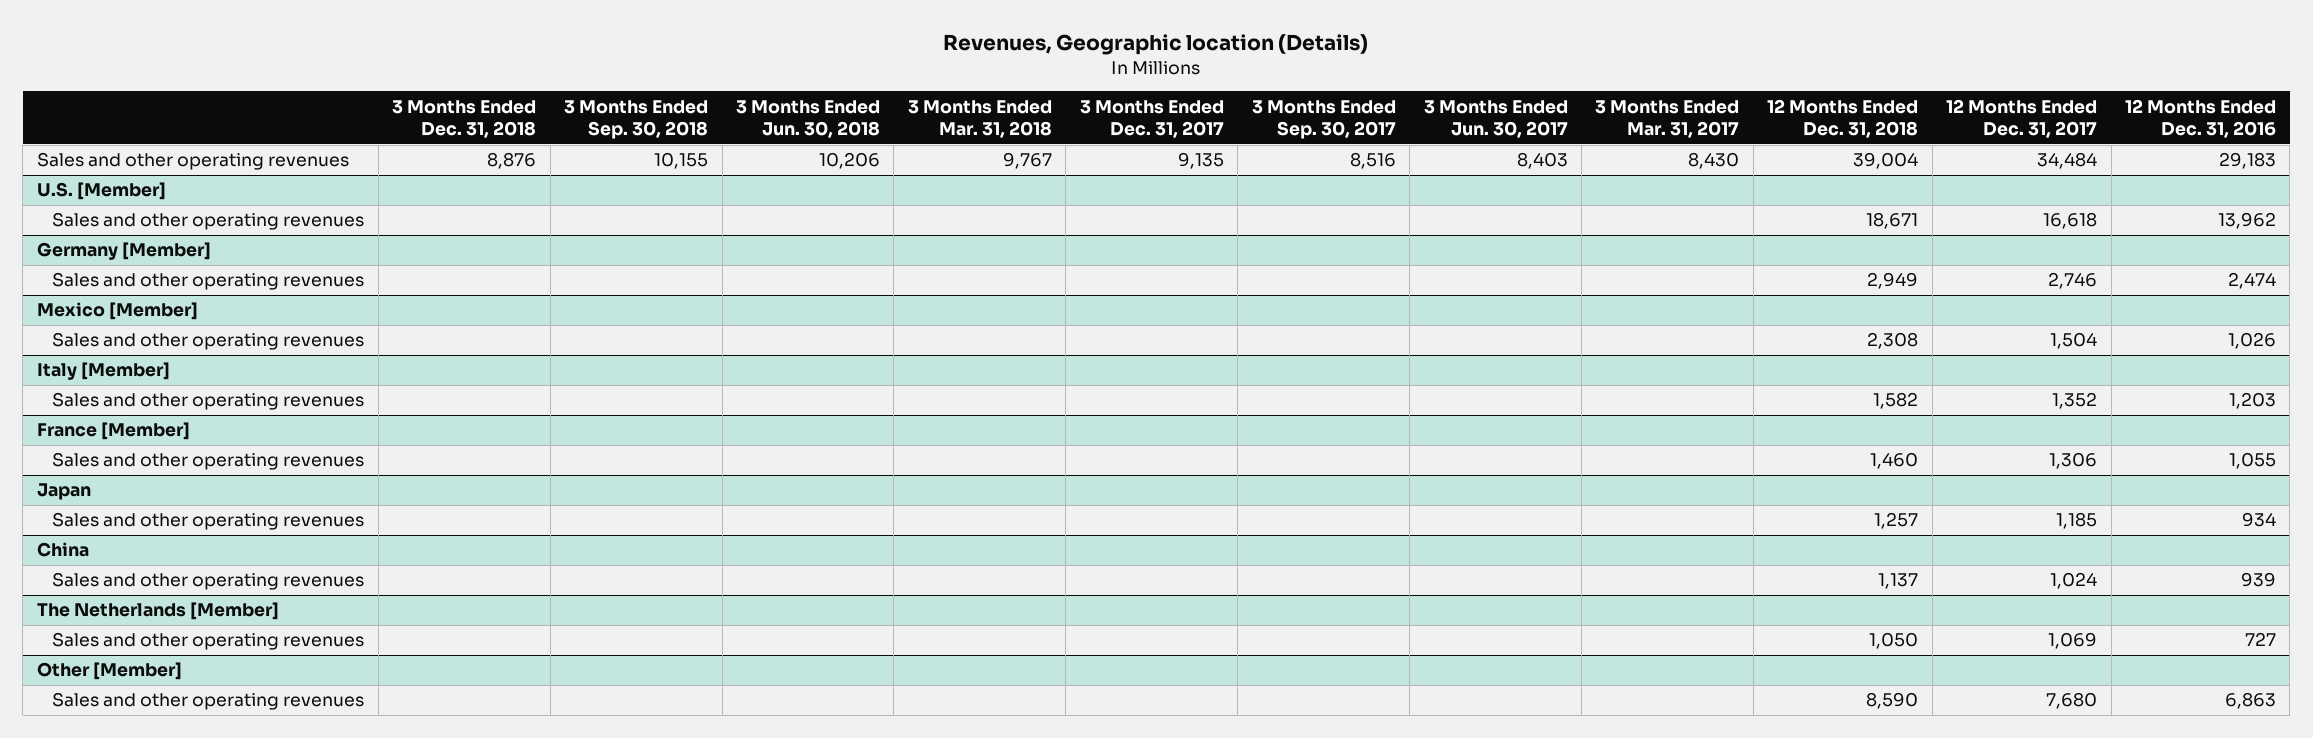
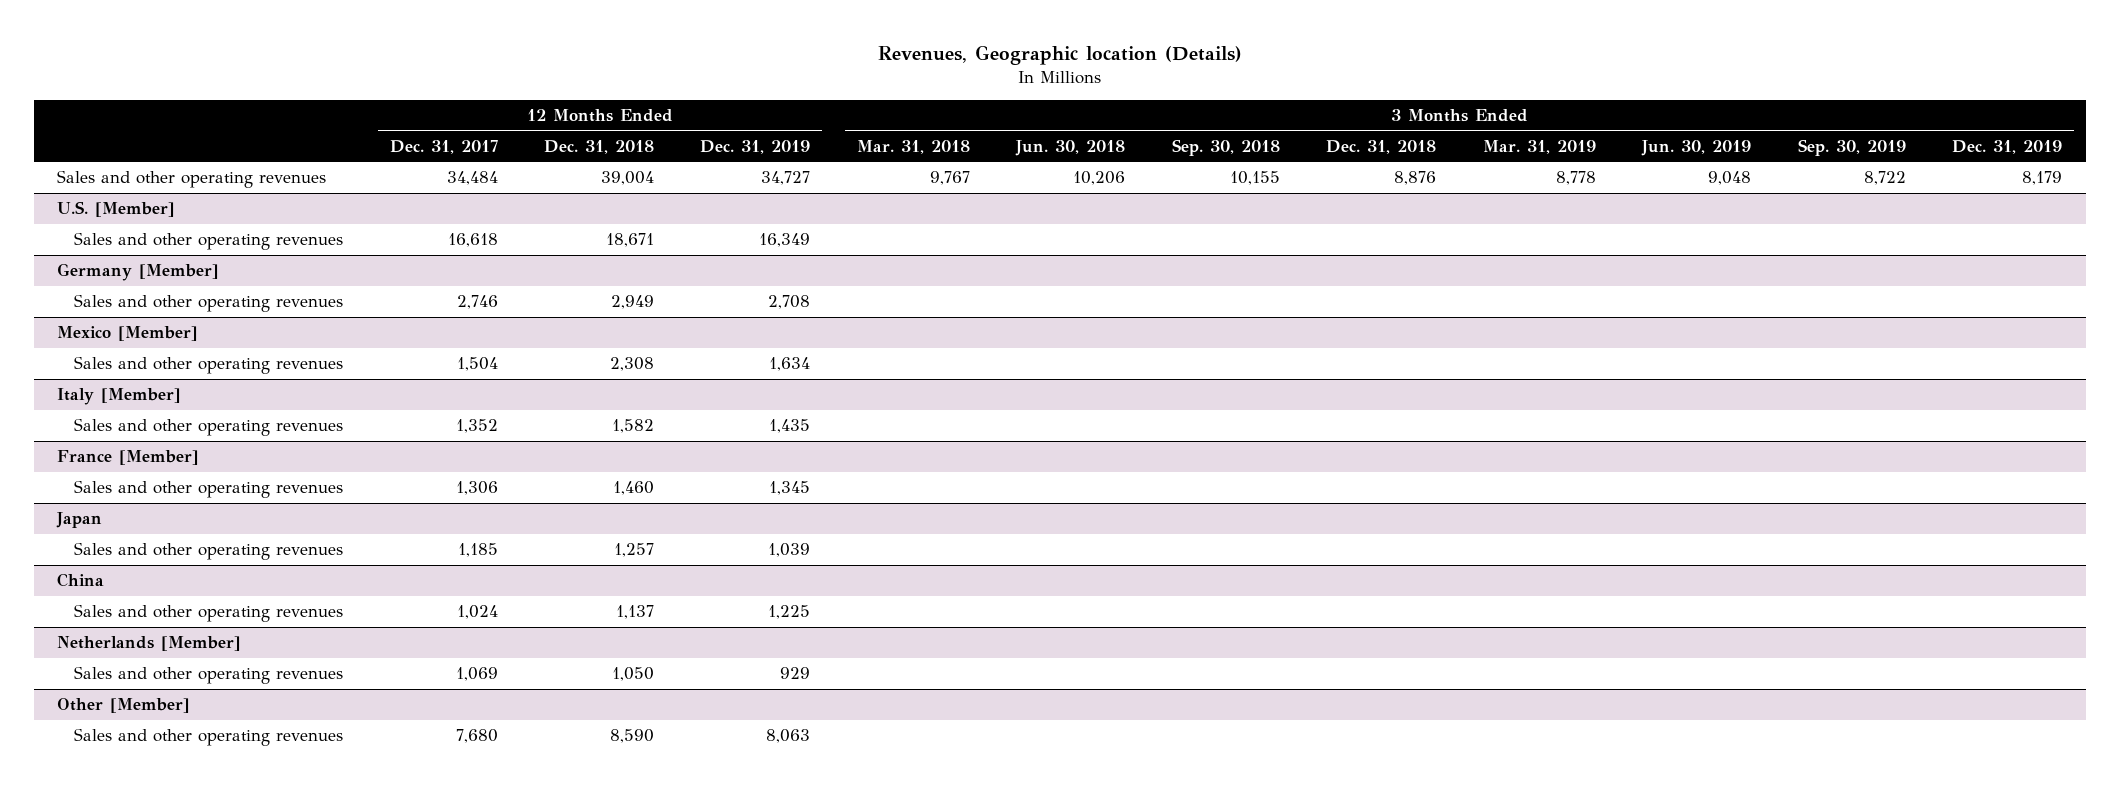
[1079,99,1224,139] 3 Months Ended Dec. 31, 2017 -> none
[1251,99,1396,140] 3 Months Ended Sep. 30, 2017 -> none
[1423,99,1568,139] 3 Months Ended Jun. 30, 2017 -> none
[1595,99,1740,139] 3 Months Ended Mar. 31, 2017 -> none
[2125,98,2277,139] 12 Months Ended Dec. 31, 2016 -> none
none -> [700,139,811,154] Dec. 31, 2019
none -> [1482,139,1596,154] Mar. 31, 2019
none -> [1641,139,1752,156] Jun. 30, 2019
none -> [1797,138,1906,156] Sep. 30, 2019
none -> [1952,139,2063,154] Dec. 31, 2019
[36,602,279,621] The Netherlands [Member] -> [57,636,242,652] Netherlands [Member]

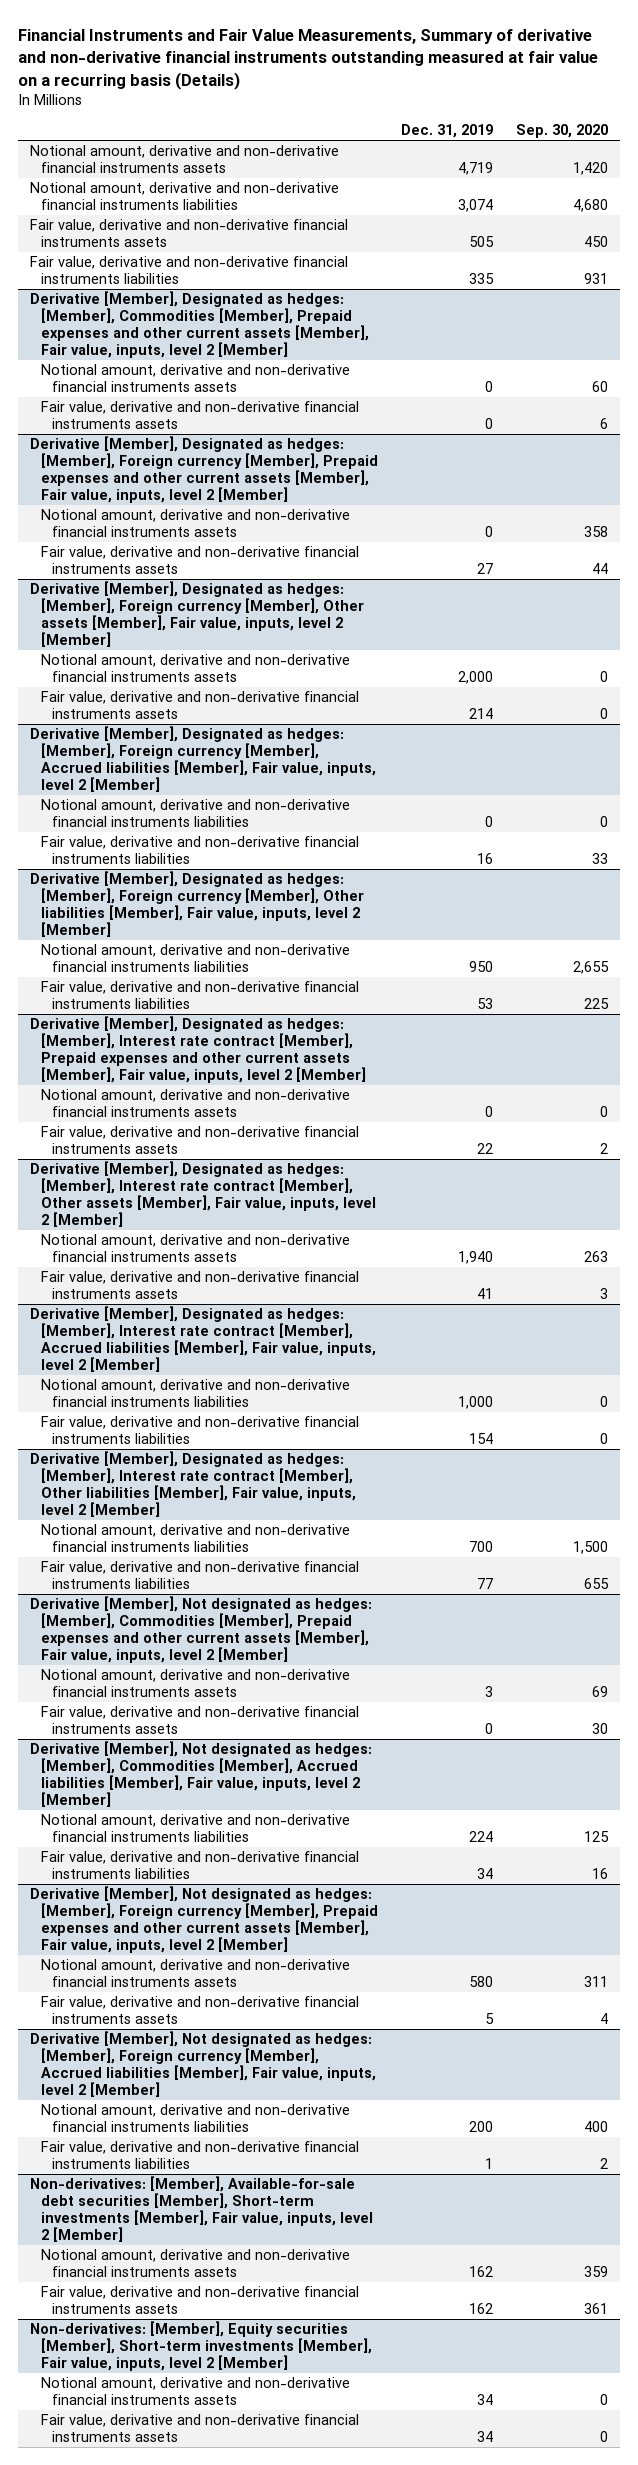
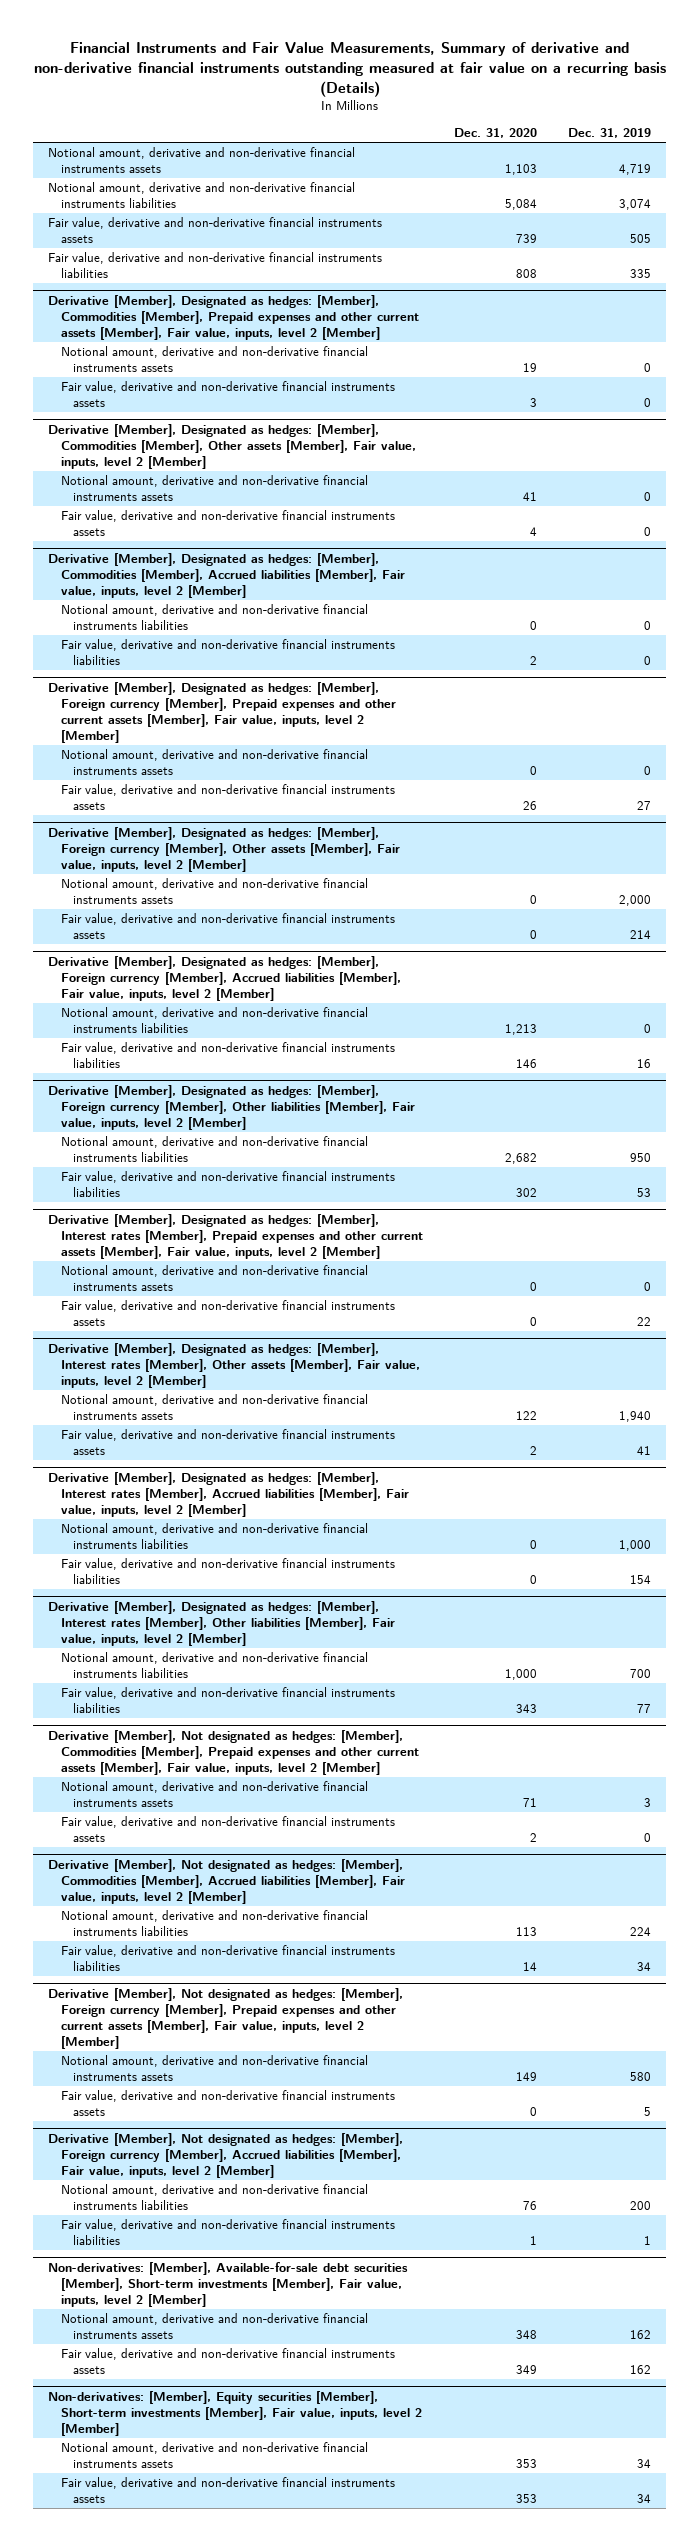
[516,124,609,139] Sep. 30, 2020 -> none
none -> [453,127,537,138] Dec. 31, 2020
none -> [48,424,416,469] Derivative [Member], Designated as hedges: [Member], Commodities [Member], Other assets [Member], Fair value, inputs, level 2 [Member]
none -> [60,475,368,502] Notional amount, derivative and non-derivative financial instruments assets
none -> [60,510,395,537] Fair value, derivative and non-derivative financial instruments assets
none -> [48,553,405,598] Derivative [Member], Designated as hedges: [Member], Commodities [Member], Accrued liabilities [Member], Fair value, inputs, level 2 [Member]
none -> [60,604,368,631] Notional amount, derivative and non-derivative financial instruments liabilities
none -> [60,639,395,666] Fair value, derivative and non-derivative financial instruments liabilities
[29,1016,366,1083] Derivative [Member], Designated as hedges: [Member], Interest rate contract [Member], Prepaid expenses and other current assets [Member], Fair value, inputs, level 2 [Member] -> [48,1214,423,1259] Derivative [Member], Designated as hedges: [Member], Interest rates [Member], Prepaid expenses and other current assets [Member], Fair value, inputs, level 2 [Member]
[29,1161,376,1227] Derivative [Member], Designated as hedges: [Member], Interest rate contract [Member], Other assets [Member], Fair value, inputs, level 2 [Member] -> [48,1343,420,1388] Derivative [Member], Designated as hedges: [Member], Interest rates [Member], Other assets [Member], Fair value, inputs, level 2 [Member]
[29,1306,376,1372] Derivative [Member], Designated as hedges: [Member], Interest rate contract [Member], Accrued liabilities [Member], Fair value, inputs, level 2 [Member] -> [48,1472,409,1517] Derivative [Member], Designated as hedges: [Member], Interest rates [Member], Accrued liabilities [Member], Fair value, inputs, level 2 [Member]
[29,1451,356,1517] Derivative [Member], Designated as hedges: [Member], Interest rate contract [Member], Other liabilities [Member], Fair value, inputs, level 2 [Member] -> [48,1601,395,1646] Derivative [Member], Designated as hedges: [Member], Interest rates [Member], Other liabilities [Member], Fair value, inputs, level 2 [Member]

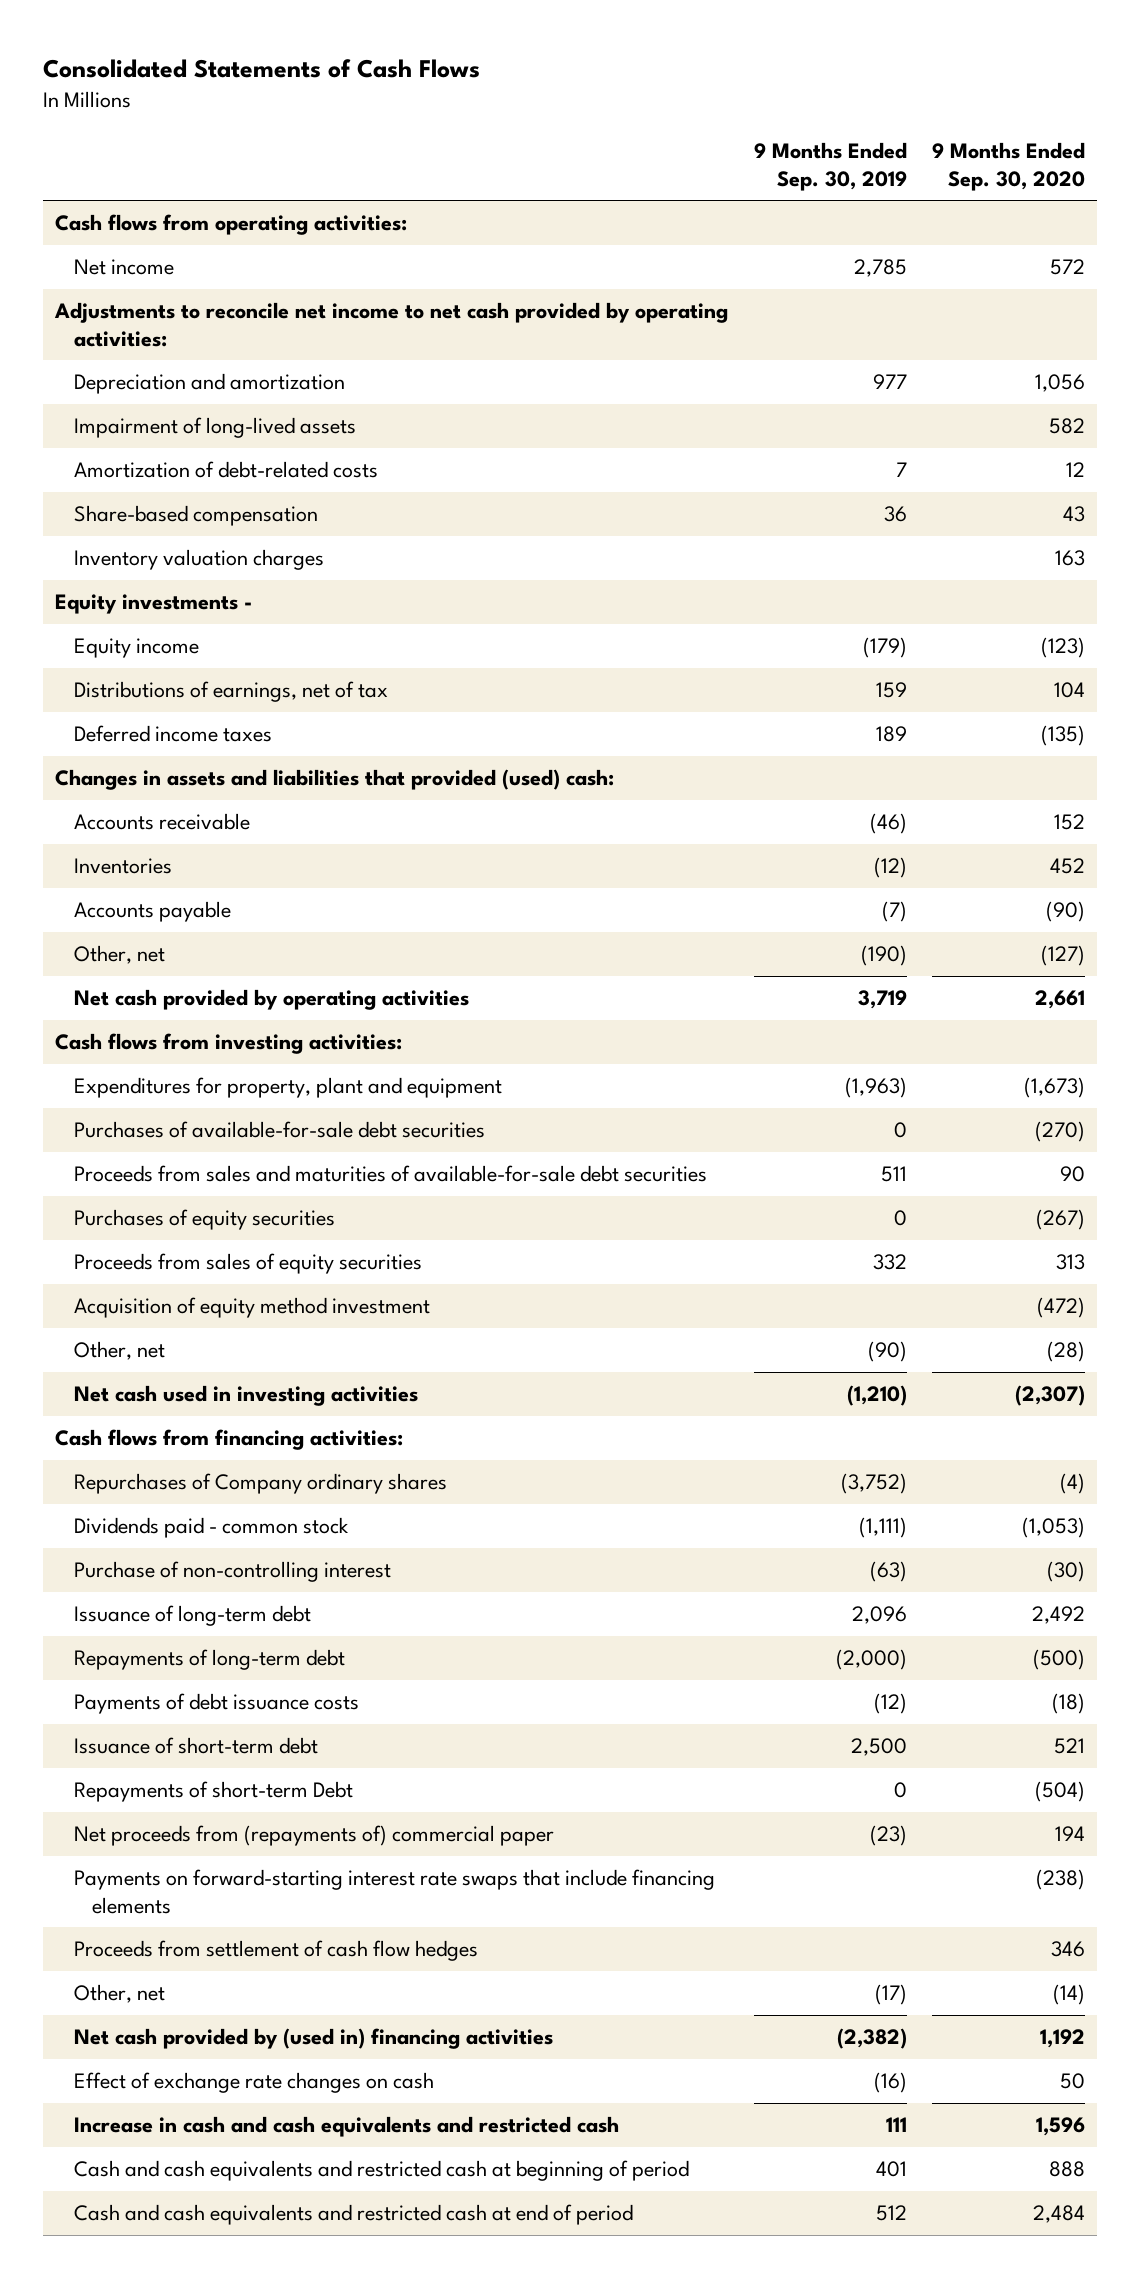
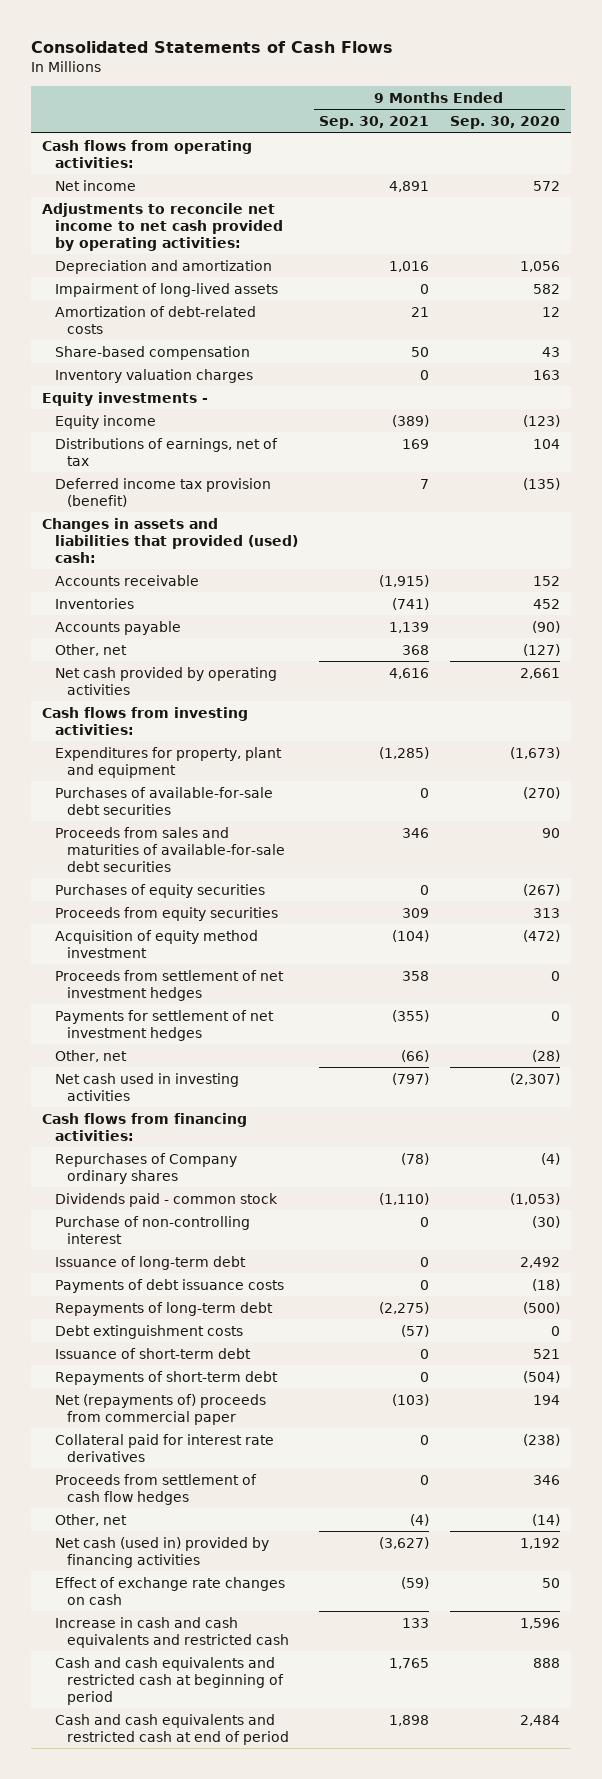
[753,142,907,191] 9 Months Ended Sep. 30, 2019 -> none
none -> [318,116,429,130] Sep. 30, 2021
[73,725,272,743] Deferred income taxes -> [54,477,271,507] Deferred income tax provision (benefit)
[73,1253,422,1275] Proceeds from sales of equity securities -> [54,906,278,921] Proceeds from equity securities
none -> [54,969,284,1001] Proceeds from settlement of net investment hedges
none -> [54,1009,274,1041] Payments for settlement of net investment hedges
[73,1649,345,1671] Repayments of long-term debt -> [54,1301,273,1316] Repayments of long-term debt
none -> [54,1324,243,1339] Debt extinguishment costs
[73,1781,353,1803] Repayments of short-term Debt -> [54,1370,278,1385] Repayments of short-term debt
[73,1825,554,1847] Net proceeds from (repayments of) commercial paper -> [54,1393,266,1425] Net (repayments of) proceeds from commercial paper
[73,1869,715,1914] Payments on forward-starting interest rate swaps that include financing elements -> [54,1433,274,1462] Collateral paid for interest rate derivatives
[73,2028,553,2050] Net cash provided by (used in) financing activities -> [54,1536,269,1568] Net cash (used in) provided by financing activities

